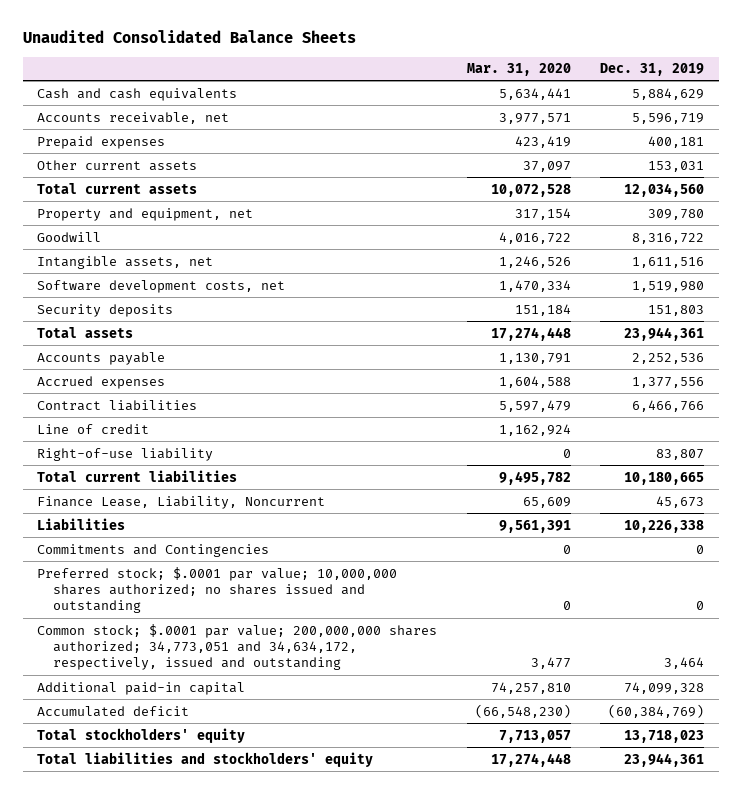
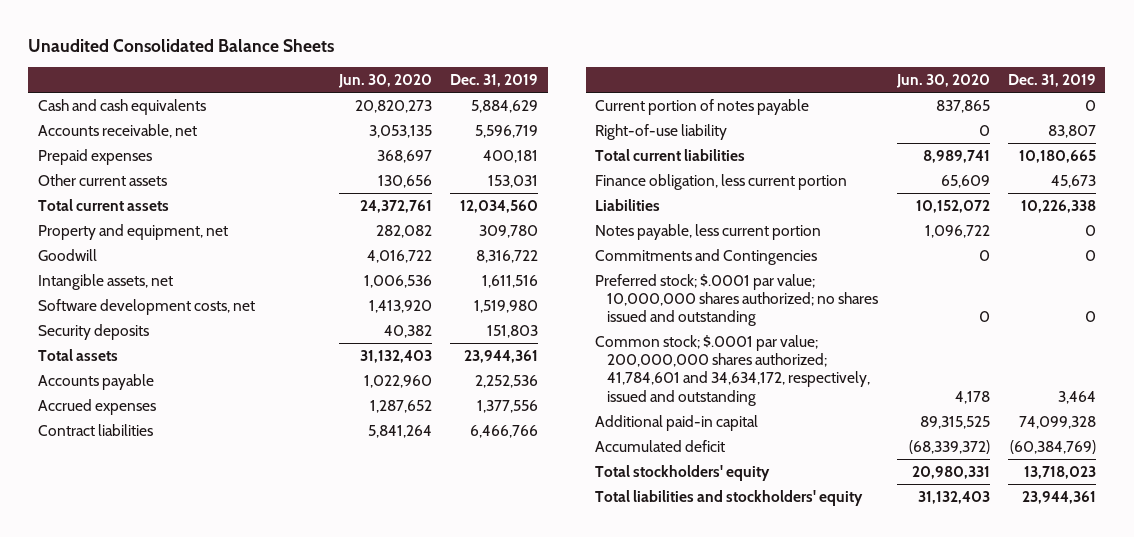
[466,63,571,77] Mar. 31, 2020 -> none
none -> [338,74,433,89] Jun. 30, 2020
[37,423,150,434] Line of credit -> none
none -> [595,98,810,115] Current portion of notes payable
[37,495,326,509] Finance Lease, Liability, Noncurrent -> [595,173,848,190] Finance obligation, less current portion
none -> [595,223,822,240] Notes payable, less current portion
[37,623,438,671] Common stock; $.0001 par value; 200,000,000 shares authorized; 34,773,051 and 34,634,172, respectively, issued and outstanding -> [595,334,871,406] Common stock; $.0001 par value; 200,000,000 shares authorized; 41,784,601 and 34,634,172, respectively, issued and outstanding

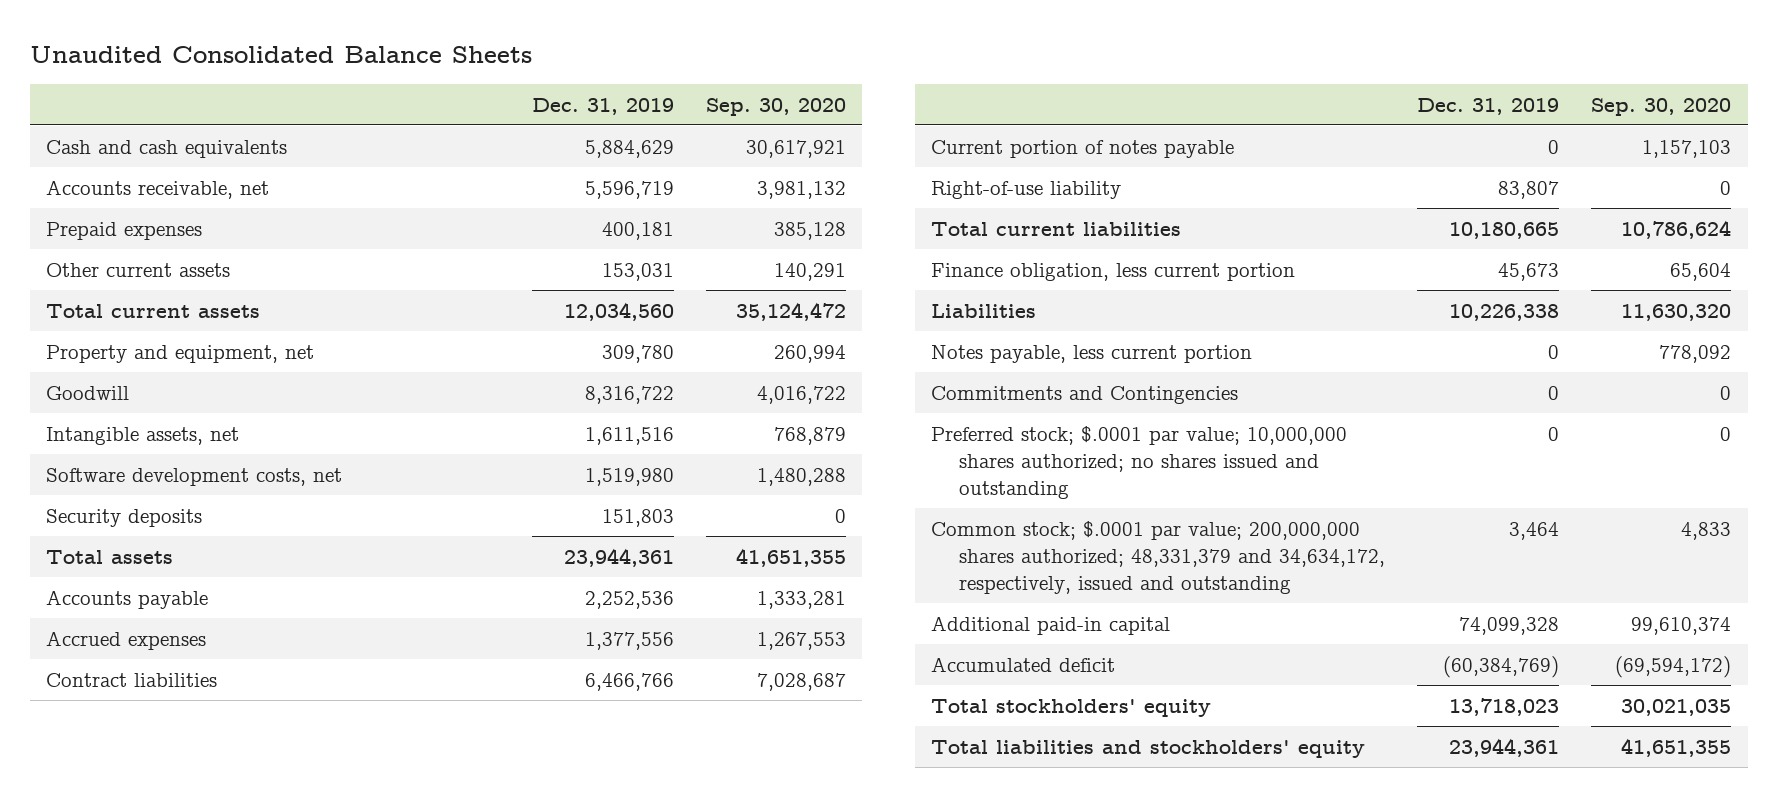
[338,74,433,89] Jun. 30, 2020 -> none
none -> [706,97,847,116] Sep. 30, 2020
[595,334,871,406] Common stock; $.0001 par value; 200,000,000 shares authorized; 41,784,601 and 34,634,172, respectively, issued and outstanding -> [931,520,1386,594] Common stock; $.0001 par value; 200,000,000 shares authorized; 48,331,379 and 34,634,172, respectively, issued and outstanding

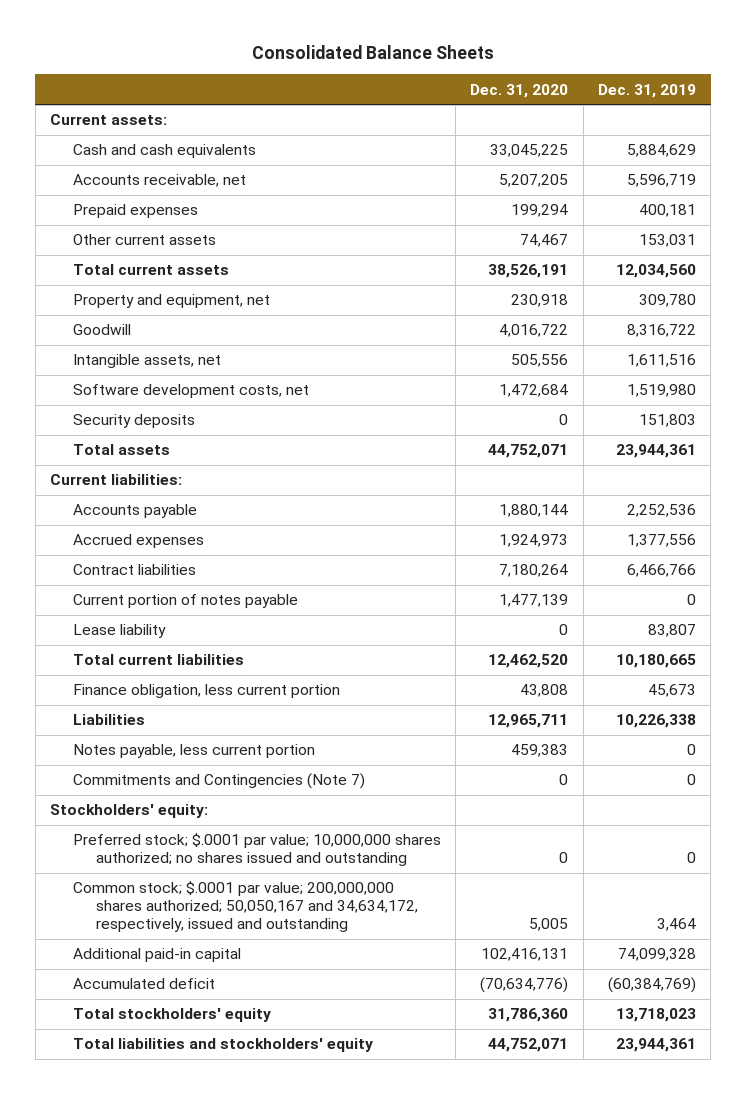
[29,45,532,63] Unaudited Consolidated Balance Sheets -> [251,44,494,59] Consolidated Balance Sheets
[706,97,847,116] Sep. 30, 2020 -> none
none -> [470,83,569,98] Dec. 31, 2020
none -> [49,114,167,126] Current assets:
none -> [49,474,182,486] Current liabilities:
[931,180,1122,199] Right-of-use liability -> [72,624,166,639] Lease liability
[931,385,1239,404] Commitments and Contingencies -> [72,773,365,790] Commitments and Contingencies (Note 7)
none -> [49,804,208,819] Stockholders' equity:
[931,520,1386,594] Common stock; $.0001 par value; 200,000,000 shares authorized; 48,331,379 and 34,634,172, respectively, issued and outstanding -> [72,881,418,933] Common stock; $.0001 par value; 200,000,000 shares authorized; 50,050,167 and 34,634,172, respectively, issued and outstanding

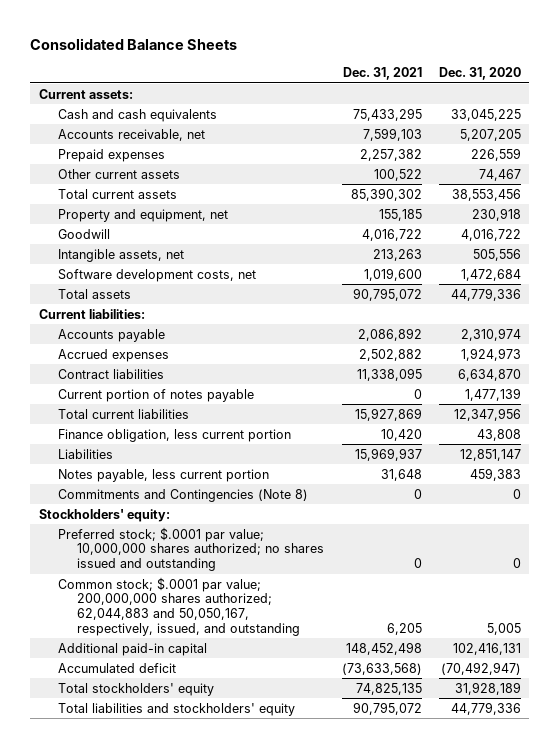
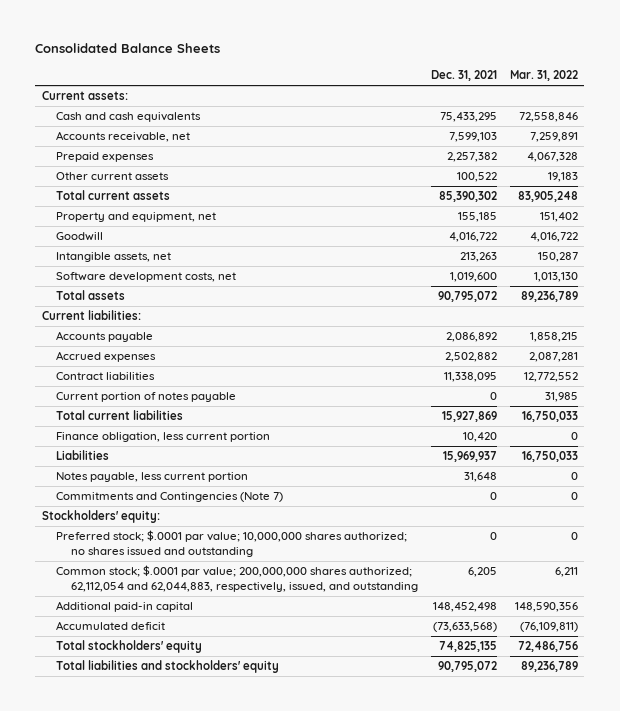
[438,66,521,80] Dec. 31, 2020 -> none
none -> [509,70,578,82] Mar. 31, 2022
[58,488,309,502] Commitments and Contingencies (Note 8) -> [56,492,284,503] Commitments and Contingencies (Note 7)
[58,576,301,636] Common stock; $.0001 par value; 200,000,000 shares authorized; 62,044,883 and 50,050,167, respectively, issued, and outstanding -> [56,565,418,592] Common stock; $.0001 par value; 200,000,000 shares authorized; 62,112,054 and 62,044,883, respectively, issued, and outstanding

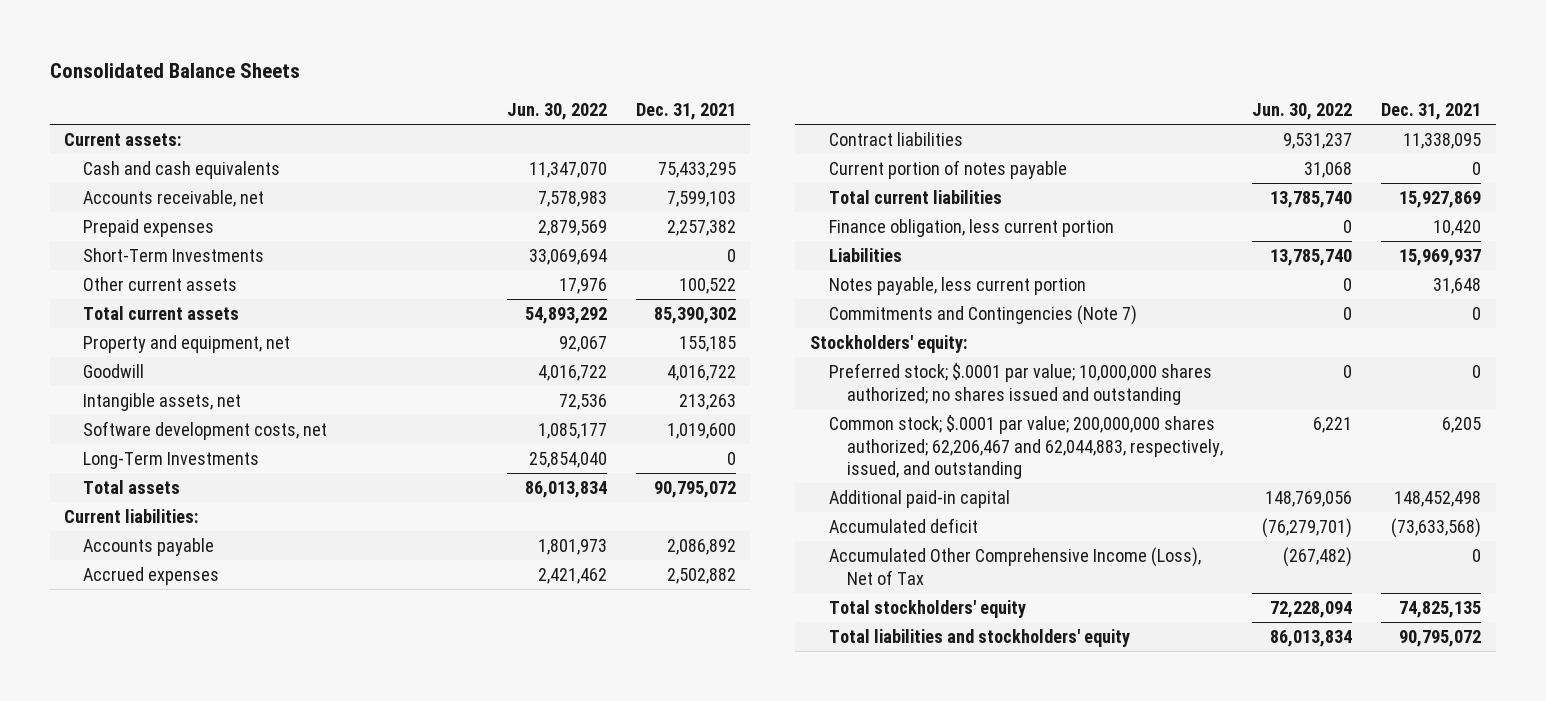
[509,70,578,82] Mar. 31, 2022 -> none
none -> [506,103,607,121] Jun. 30, 2022
none -> [82,247,264,262] Short-Term Investments
none -> [82,451,259,469] Long-Term Investments
[56,565,418,592] Common stock; $.0001 par value; 200,000,000 shares authorized; 62,112,054 and 62,044,883, respectively, issued, and outstanding -> [828,414,1224,480] Common stock; $.0001 par value; 200,000,000 shares authorized; 62,206,467 and 62,044,883, respectively, issued, and outstanding
none -> [828,546,1201,585] Accumulated Other Comprehensive Income (Loss), Net of Tax

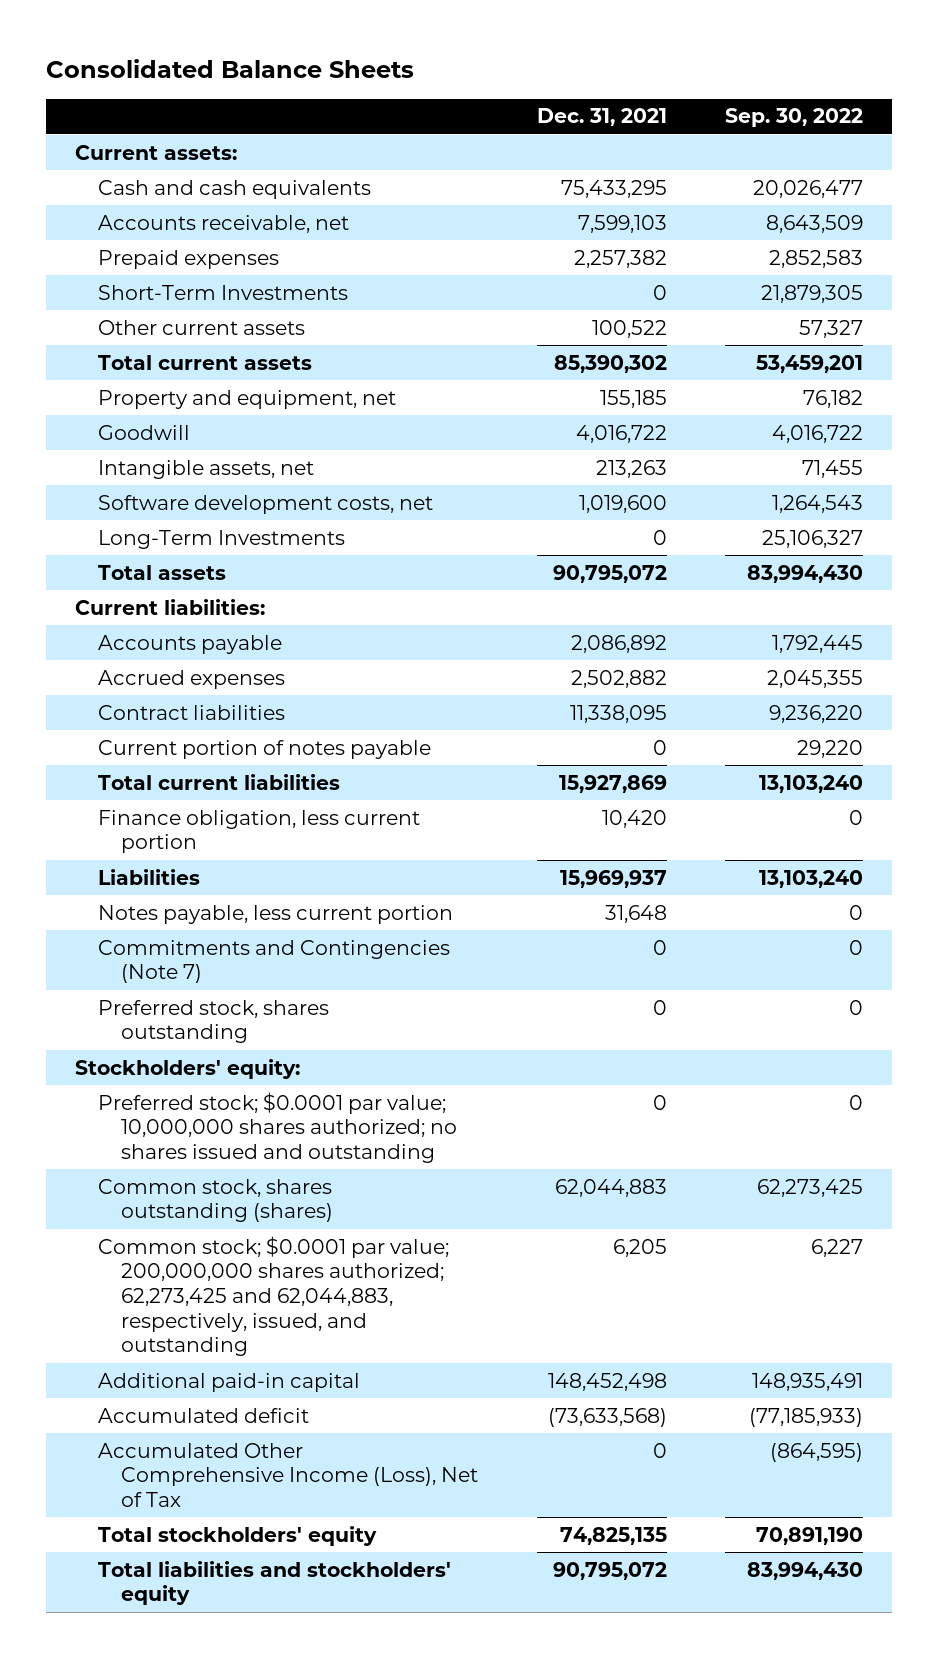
[506,103,607,121] Jun. 30, 2022 -> none
none -> [725,108,864,128] Sep. 30, 2022
none -> [98,999,330,1044] Preferred stock, shares outstanding
[828,362,1212,405] Preferred stock; $.0001 par value; 10,000,000 shares authorized; no shares issued and outstanding -> [98,1091,458,1164] Preferred stock; $0.0001 par value; 10,000,000 shares authorized; no shares issued and outstanding
none -> [98,1178,334,1223] Common stock, shares outstanding (shares)
[828,414,1224,480] Common stock; $.0001 par value; 200,000,000 shares authorized; 62,206,467 and 62,044,883, respectively, issued, and outstanding -> [98,1235,450,1357] Common stock; $0.0001 par value; 200,000,000 shares authorized; 62,273,425 and 62,044,883, respectively, issued, and outstanding

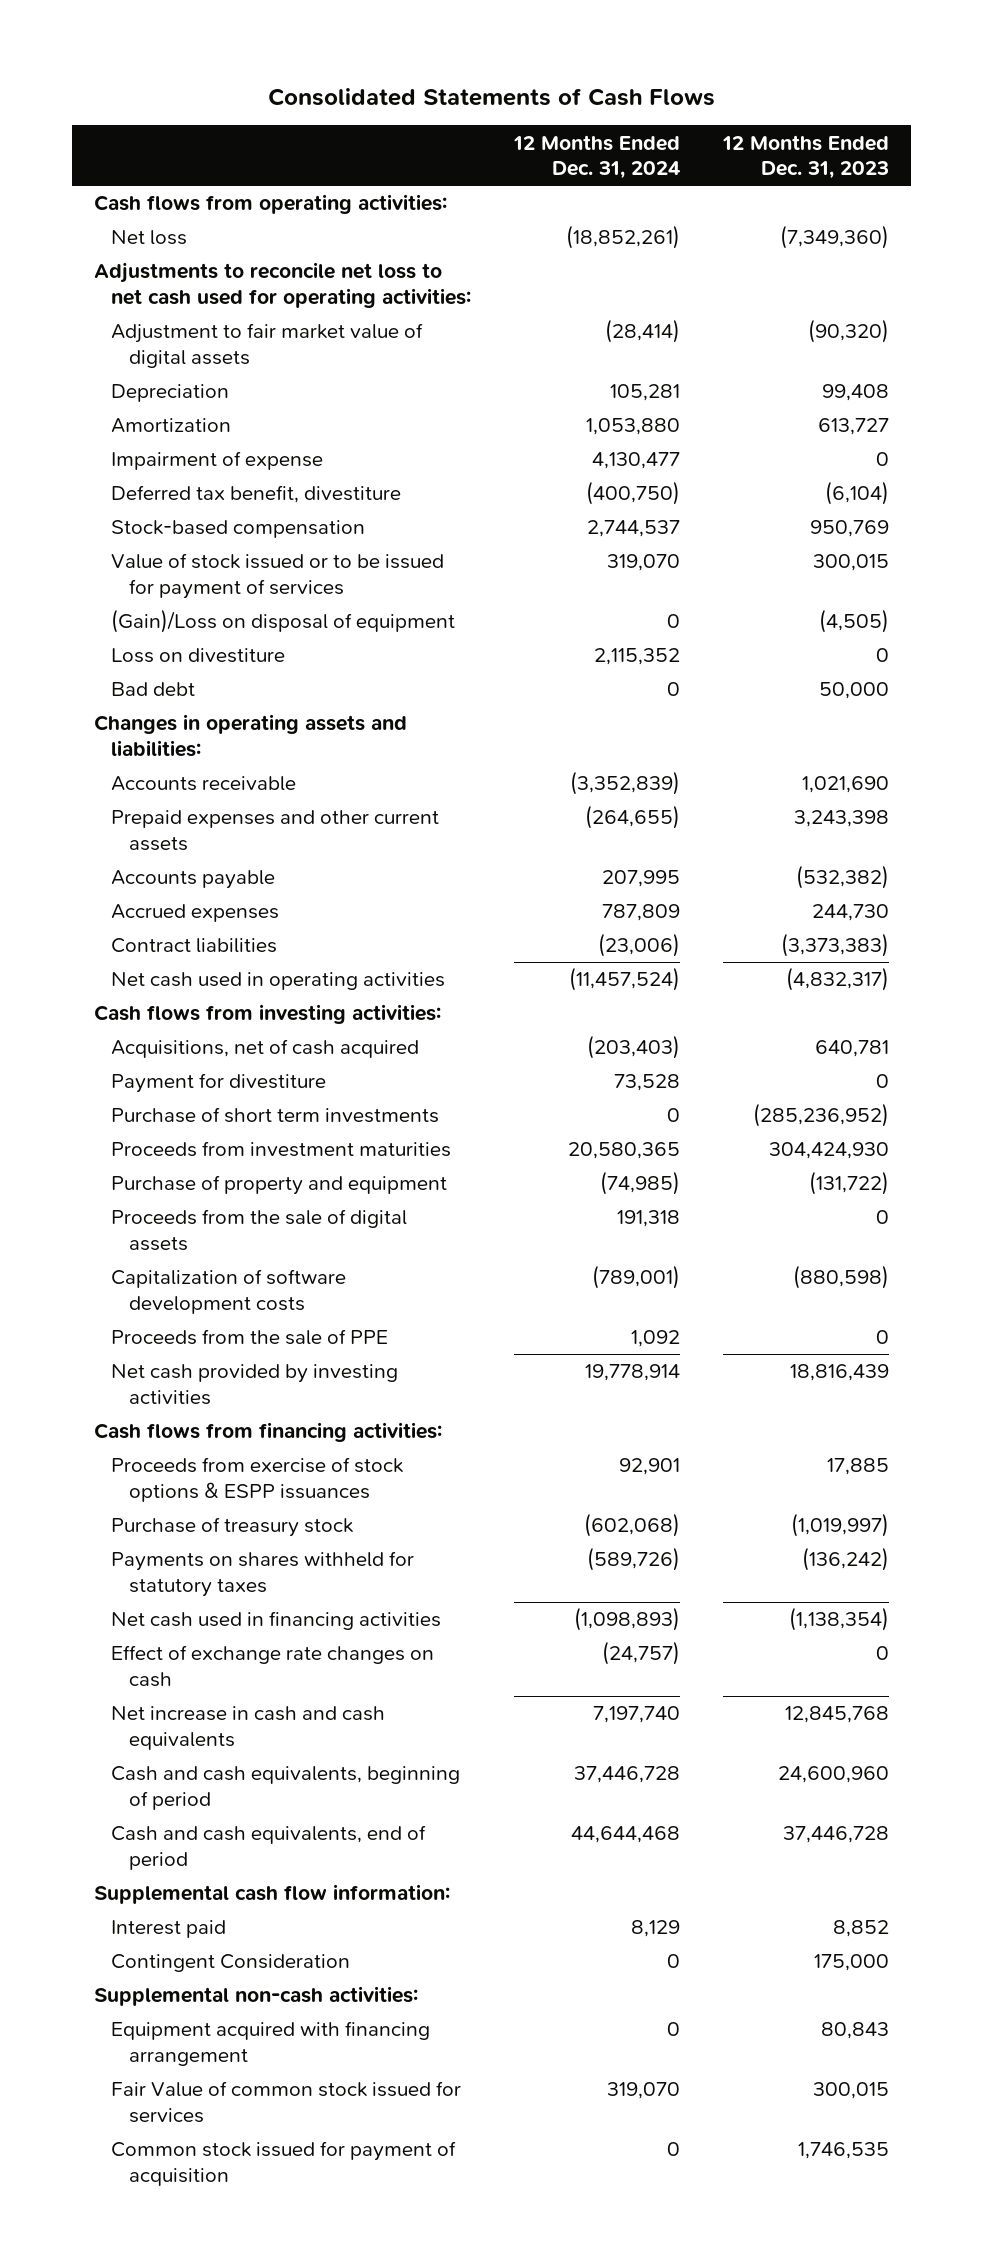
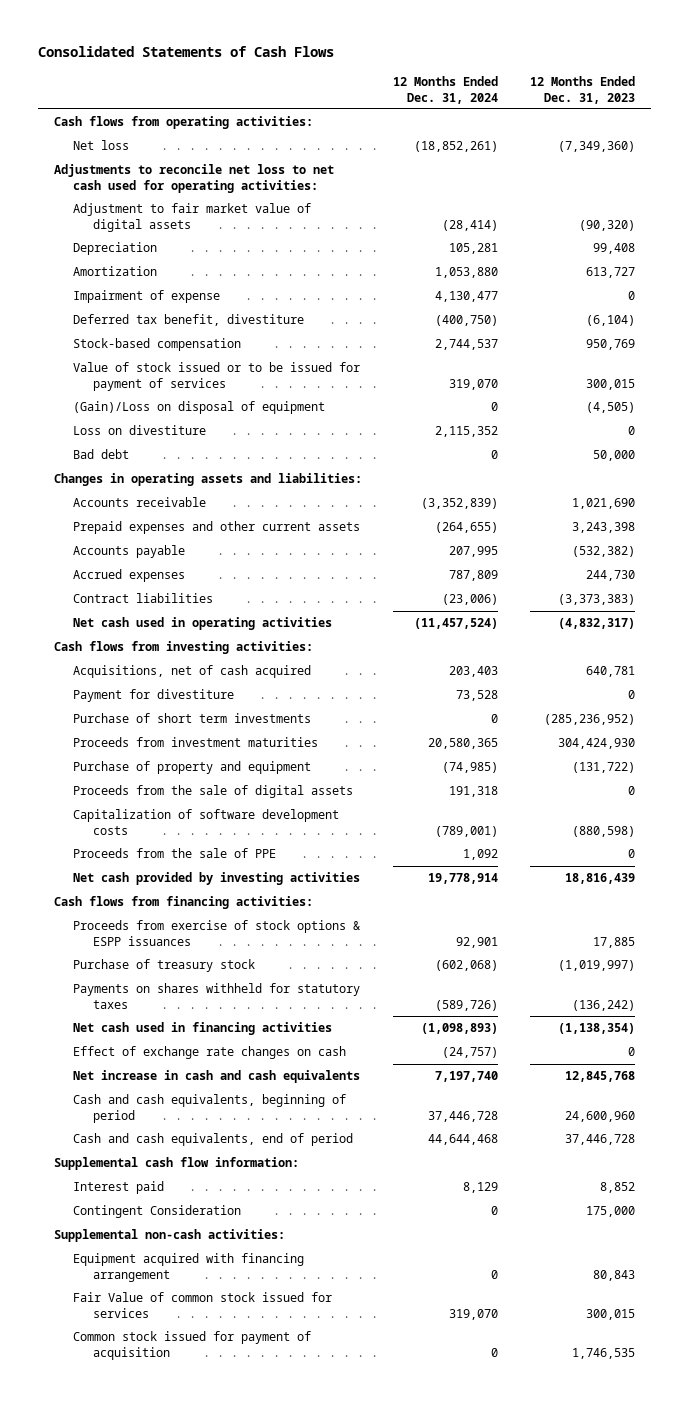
[587,1035,681,1060] (203,403) -> [449,666,499,678] 203,403

